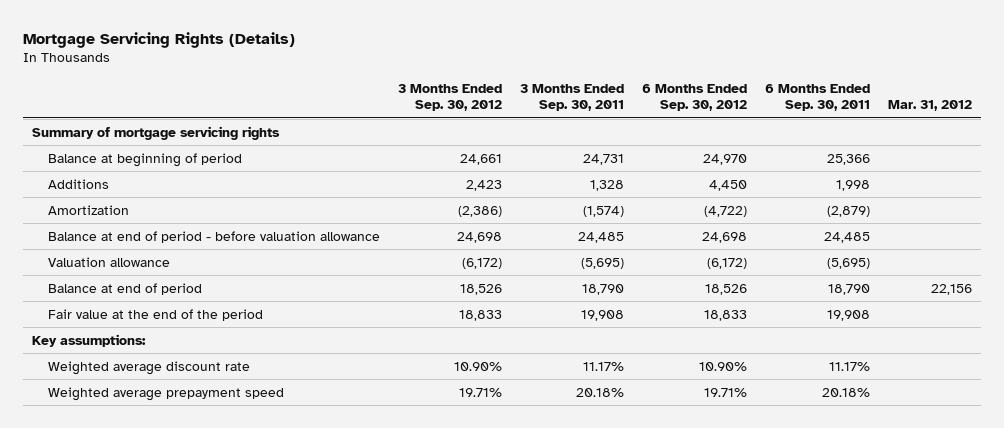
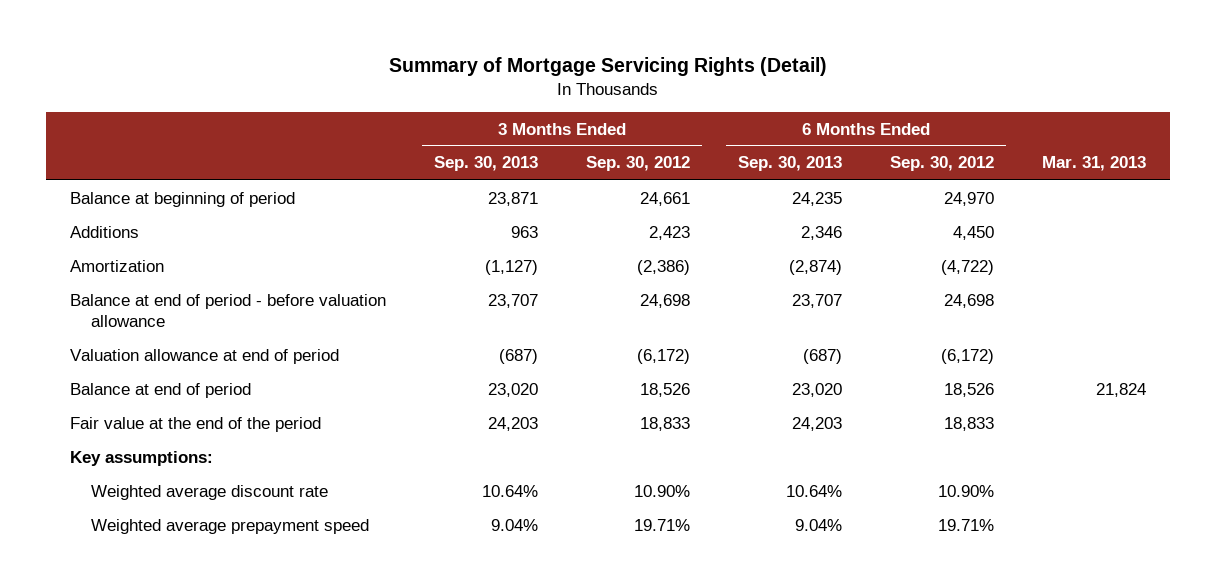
[22,31,295,48] Mortgage Servicing Rights (Details) -> [388,57,827,77] Summary of Mortgage Servicing Rights (Detail)
[520,84,625,112] 3 Months Ended Sep. 30, 2011 -> none
[765,84,871,112] 6 Months Ended Sep. 30, 2011 -> none
[887,100,972,112] Mar. 31, 2012 -> none
none -> [433,156,538,172] Sep. 30, 2013
none -> [737,156,842,172] Sep. 30, 2013
none -> [1041,156,1146,172] Mar. 31, 2013
[31,125,280,140] Summary of mortgage servicing rights -> none
[48,256,171,267] Valuation allowance -> [69,348,339,364] Valuation allowance at end of period

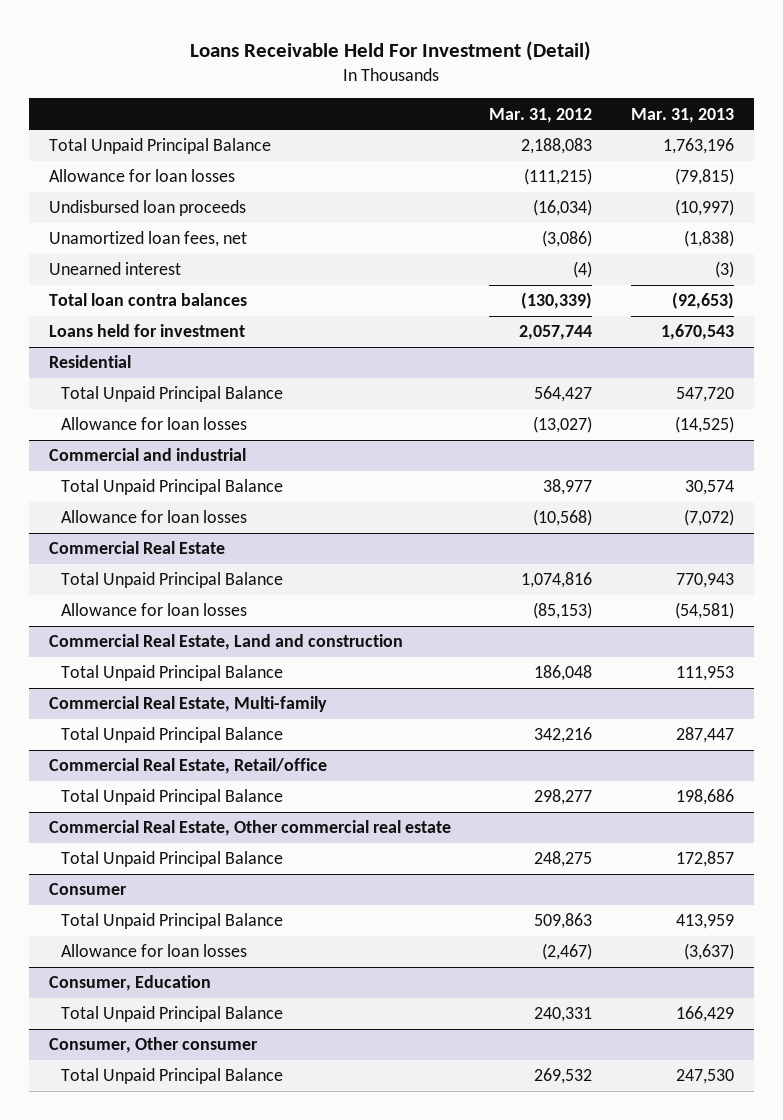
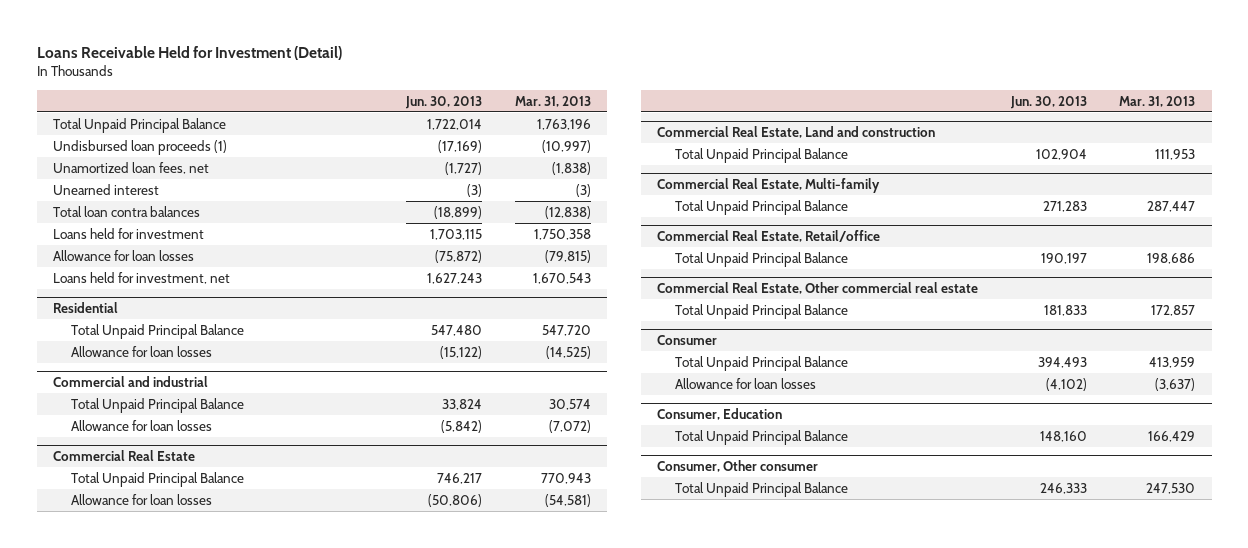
[190,40,592,61] Loans Receivable Held For Investment (Detail) -> [36,45,342,60] Loans Receivable Held for Investment (Detail)
[489,107,593,123] Mar. 31, 2012 -> none
none -> [405,95,483,109] Jun. 30, 2013
[48,200,246,217] Undisbursed loan proceeds -> [52,139,227,155] Undisbursed loan proceeds (1)
[672,292,735,310] (92,653) -> [544,205,591,219] (12,838)
[661,324,735,341] 1,670,543 -> [533,228,591,240] 1,750,358
[48,169,235,183] Allowance for loan losses -> [52,249,194,261] Allowance for loan losses
none -> [52,271,230,284] Loans held for investment, net

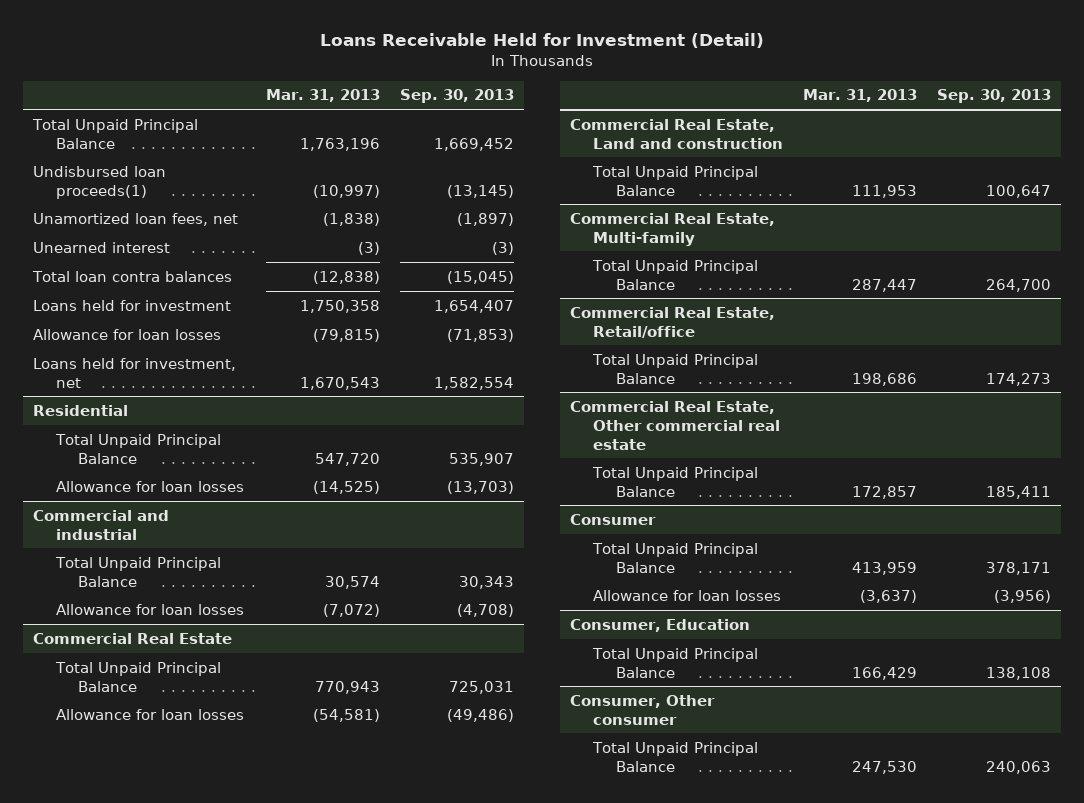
[405,95,483,109] Jun. 30, 2013 -> none
none -> [399,89,514,104] Sep. 30, 2013
[52,139,227,155] Undisbursed loan proceeds (1) -> [33,165,167,199] Undisbursed loan proceeds(1)

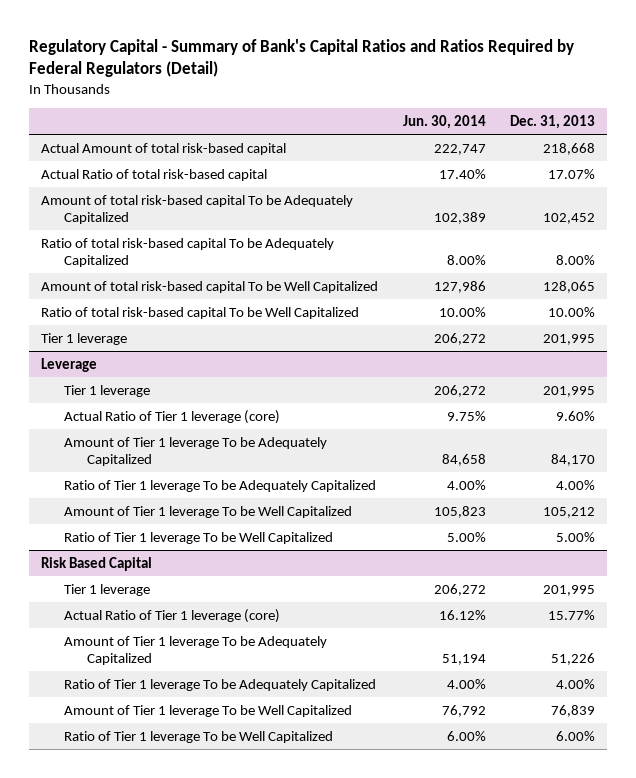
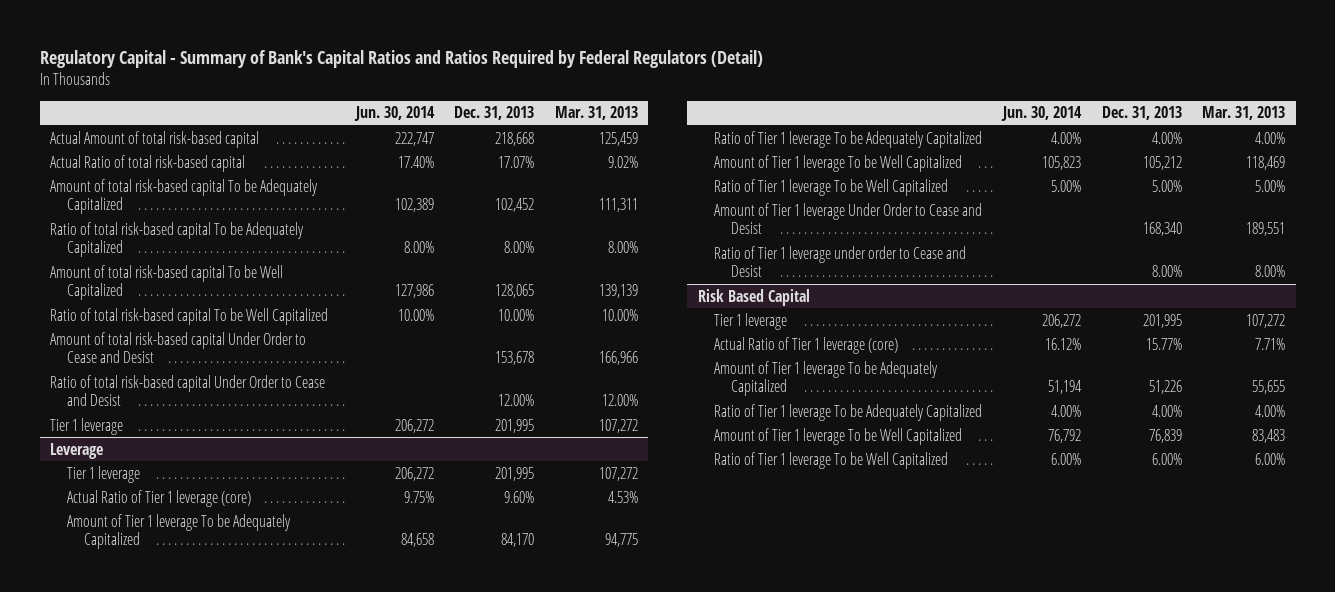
none -> [554,106,638,121] Mar. 31, 2013
none -> [50,331,307,364] Amount of total risk-based capital Under Order to Cease and Desist
none -> [50,374,326,407] Ratio of total risk-based capital Under Order to Cease and Desist
none -> [714,202,983,235] Amount of Tier 1 leverage Under Order to Cease and Desist
none -> [714,245,967,278] Ratio of Tier 1 leverage under order to Cease and Desist

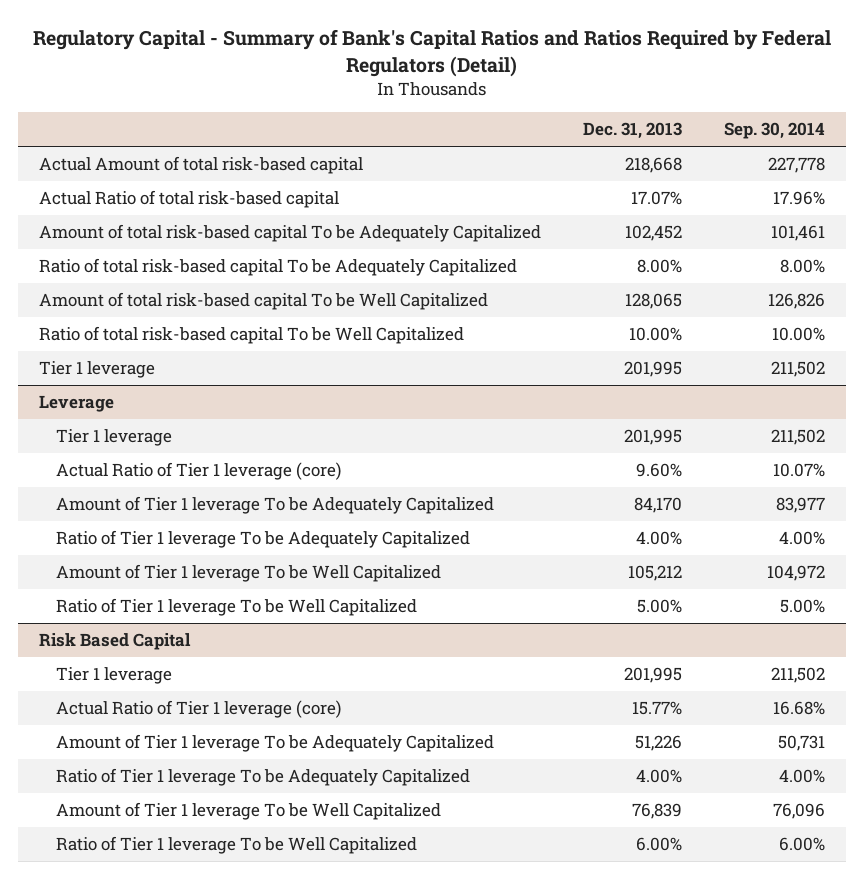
[353,106,435,122] Jun. 30, 2014 -> none
[554,106,638,121] Mar. 31, 2013 -> none
none -> [723,122,825,140] Sep. 30, 2014
[50,331,307,364] Amount of total risk-based capital Under Order to Cease and Desist -> none
[50,374,326,407] Ratio of total risk-based capital Under Order to Cease and Desist -> none
[714,202,983,235] Amount of Tier 1 leverage Under Order to Cease and Desist -> none
[714,245,967,278] Ratio of Tier 1 leverage under order to Cease and Desist -> none

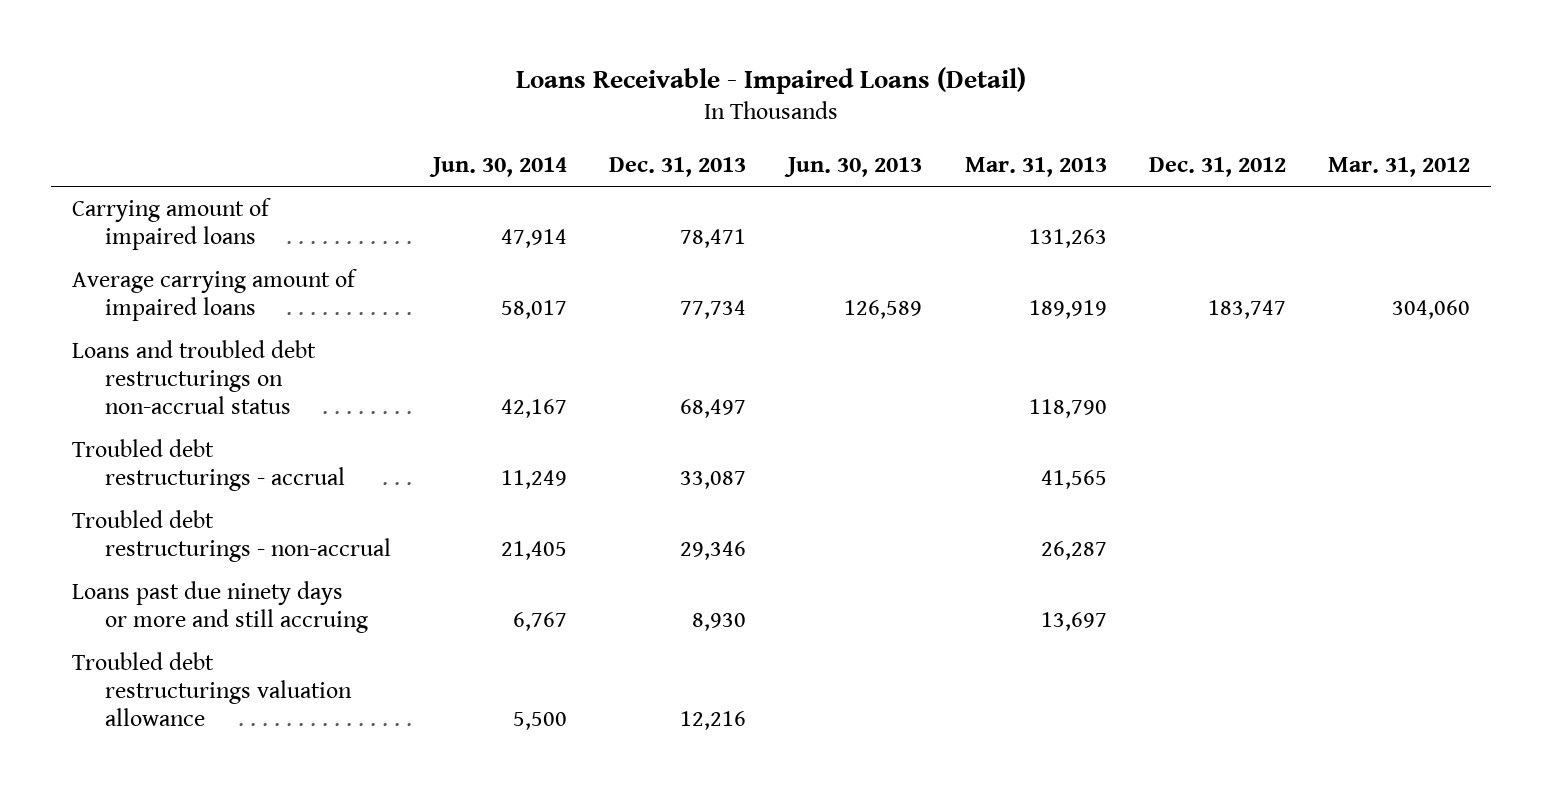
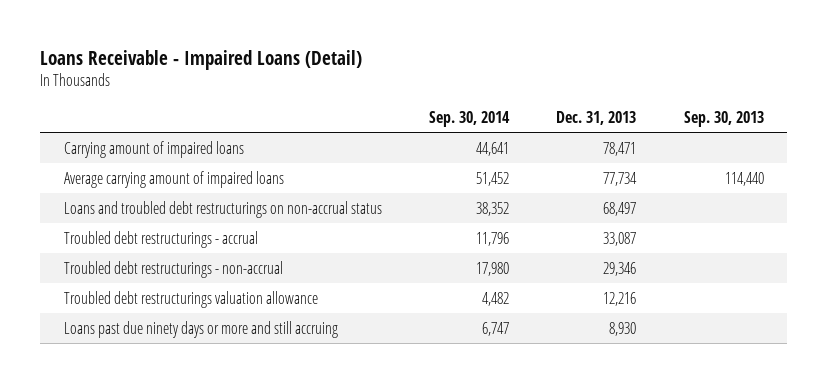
[428,156,567,177] Jun. 30, 2014 -> none
[784,156,923,177] Jun. 30, 2013 -> none
[964,156,1107,177] Mar. 31, 2013 -> none
[1148,156,1286,177] Dec. 31, 2012 -> none
[1328,156,1471,177] Mar. 31, 2012 -> none
none -> [429,111,511,128] Sep. 30, 2014
none -> [683,111,764,128] Sep. 30, 2013
[72,581,368,633] Loans past due ninety days or more and still accruing -> [63,320,338,338] Loans past due ninety days or more and still accruing

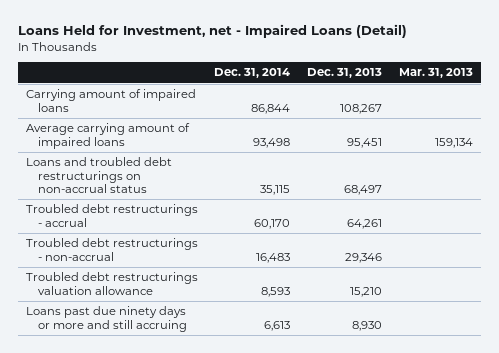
[40,49,363,70] Loans Receivable - Impaired Loans (Detail) -> [17,24,407,39] Loans Held for Investment, net - Impaired Loans (Detail)
[429,111,511,128] Sep. 30, 2014 -> none
[683,111,764,128] Sep. 30, 2013 -> none
none -> [214,68,291,79] Dec. 31, 2014
none -> [398,68,473,79] Mar. 31, 2013
[603,141,637,156] 78,471 -> [340,103,383,114] 108,267
[603,171,638,186] 77,734 -> [347,137,383,148] 95,451
[603,231,637,246] 33,087 -> [347,218,383,229] 64,261
[603,291,637,306] 12,216 -> [350,286,383,297] 15,210

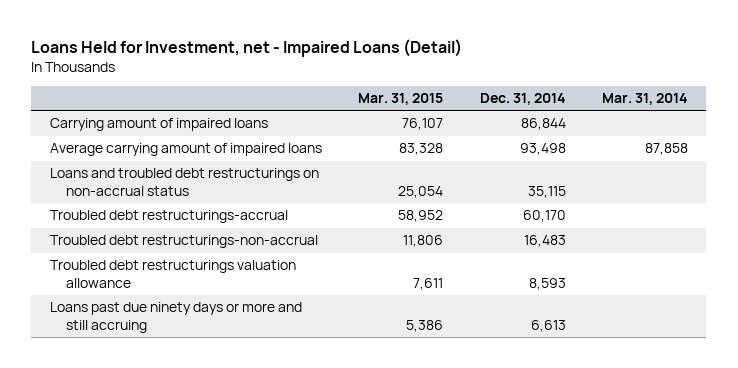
[307,68,383,79] Dec. 31, 2013 -> none
[398,68,473,79] Mar. 31, 2013 -> none
none -> [358,93,444,106] Mar. 31, 2015
none -> [602,93,689,106] Mar. 31, 2014
[25,204,198,227] Troubled debt restructurings - accrual -> [49,210,288,224] Troubled debt restructurings-accrual
[25,238,198,261] Troubled debt restructurings - non-accrual -> [49,235,318,249] Troubled debt restructurings-non-accrual

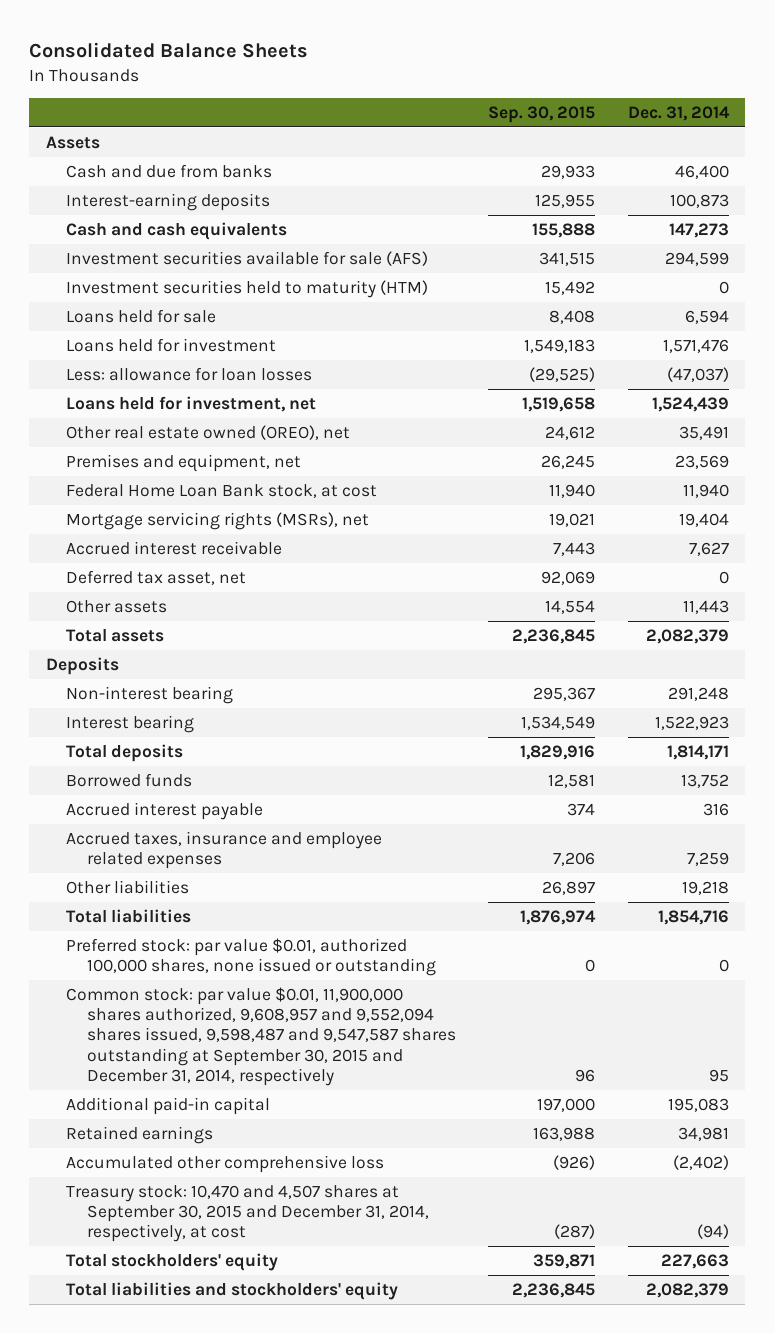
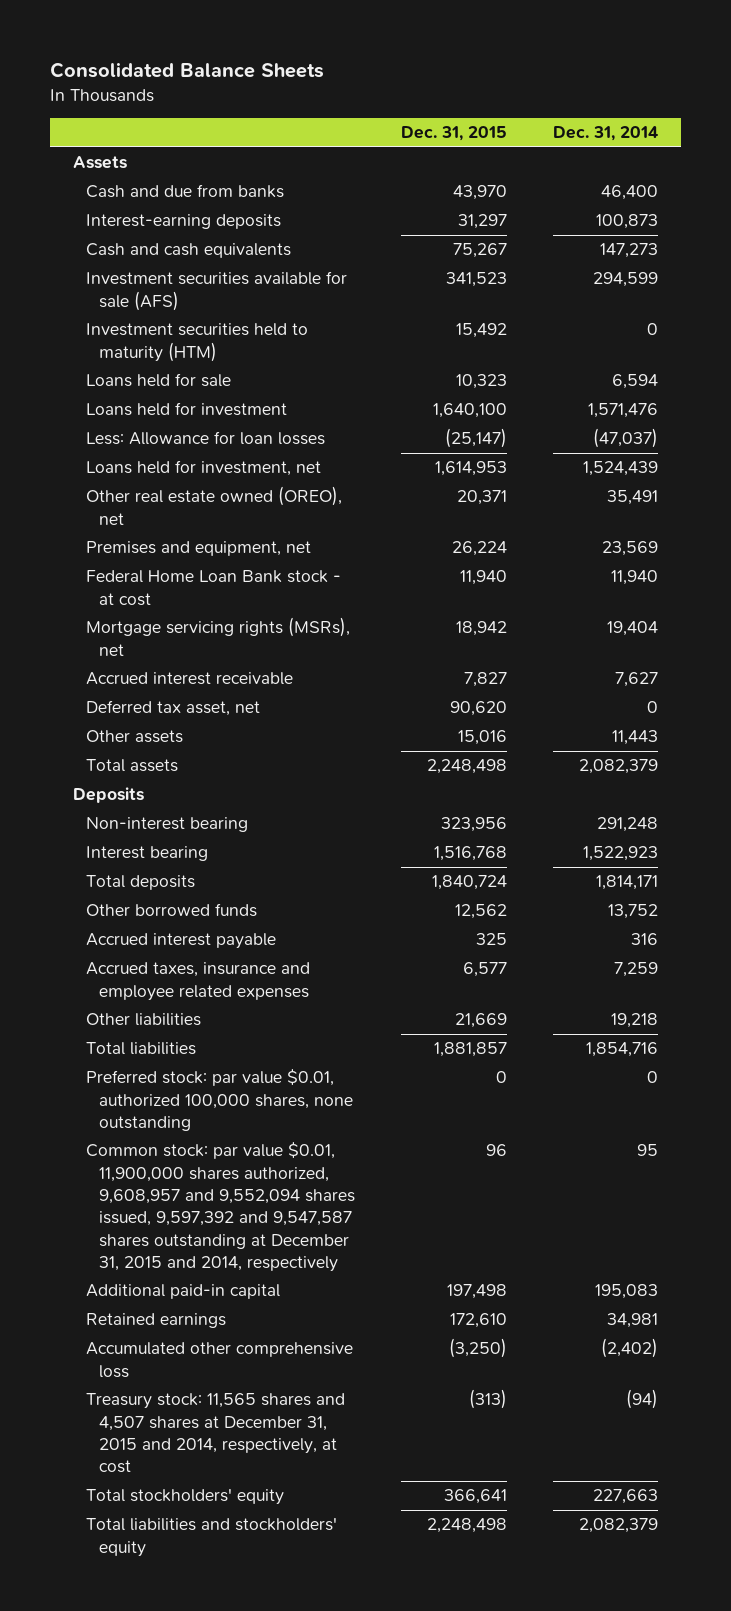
[488,105,596,123] Sep. 30, 2015 -> none
none -> [401,126,508,142] Dec. 31, 2015
[66,366,313,381] Less: allowance for loan losses -> [86,431,326,446] Less: Allowance for loan losses
[66,483,378,498] Federal Home Loan Bank stock, at cost -> [86,570,342,606] Federal Home Loan Bank stock - at cost
[66,772,193,787] Borrowed funds -> [86,903,258,918] Other borrowed funds
[66,937,436,977] Preferred stock: par value $0.01, authorized 100,000 shares, none issued or outstanding -> [86,1069,354,1131] Preferred stock: par value $0.01, authorized 100,000 shares, none outstanding
[66,986,456,1086] Common stock: par value $0.01, 11,900,000 shares authorized, 9,608,957 and 9,552,094 shares issued, 9,598,487 and 9,547,587 shares outstanding at September 30, 2015 and December 31, 2014, respectively -> [86,1142,356,1273] Common stock: par value $0.01, 11,900,000 shares authorized, 9,608,957 and 9,552,094 shares issued, 9,597,392 and 9,547,587 shares outstanding at December 31, 2015 and 2014, respectively
[66,1184,429,1243] Treasury stock: 10,470 and 4,507 shares at September 30, 2015 and December 31, 2014, respectively, at cost -> [86,1393,346,1474] Treasury stock: 11,565 shares and 4,507 shares at December 31, 2015 and 2014, respectively, at cost

